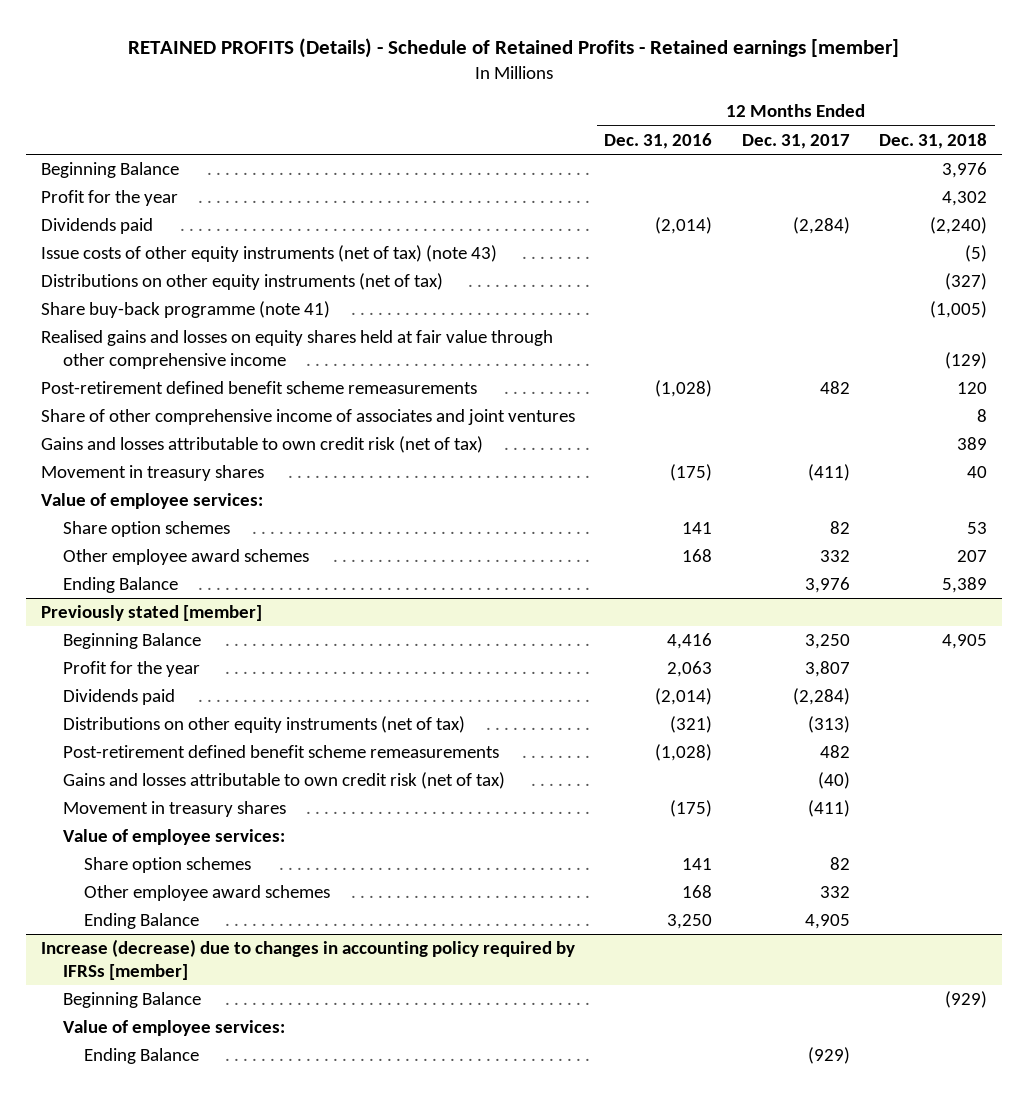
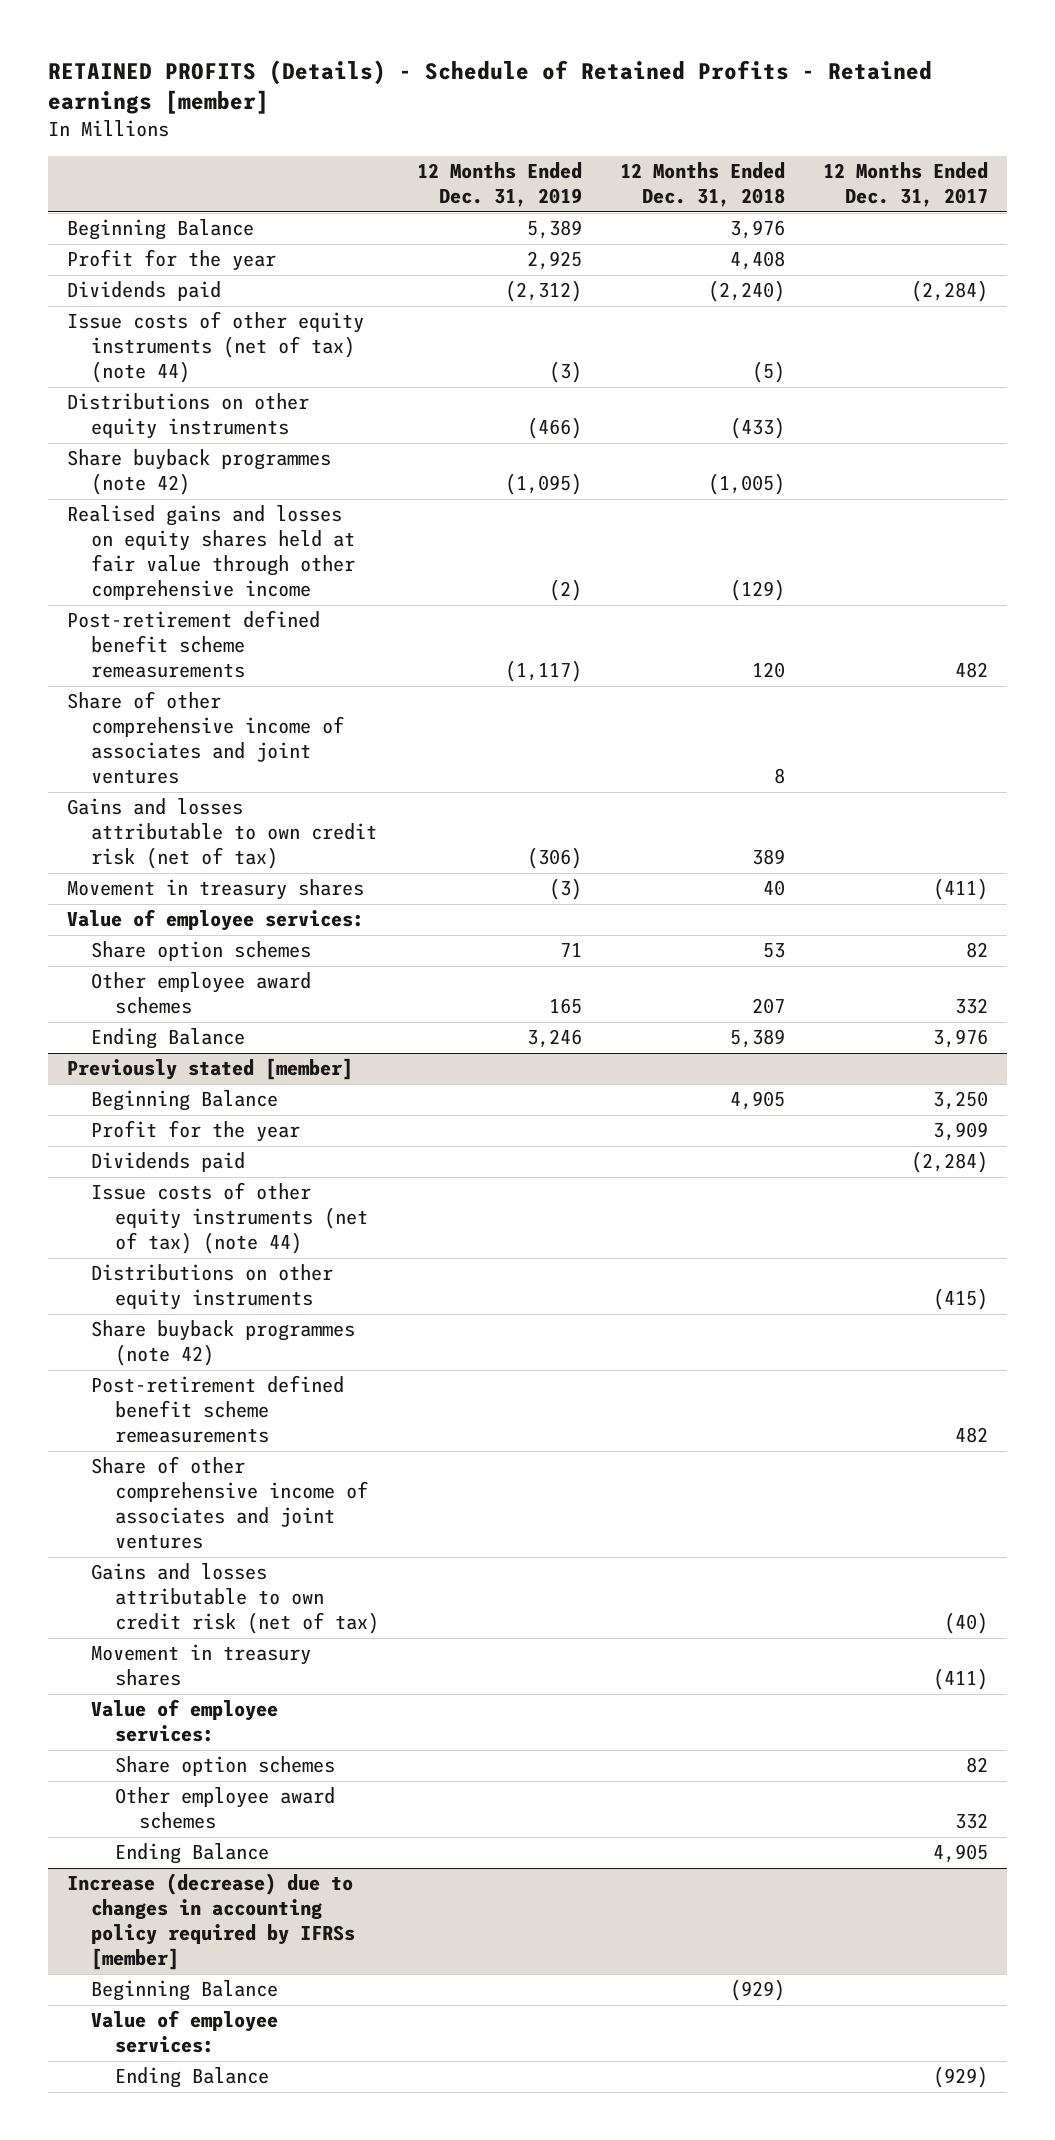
[604,132,713,149] Dec. 31, 2016 -> none
none -> [416,162,582,208] 12 Months Ended Dec. 31, 2019
[942,191,988,207] 4,302 -> [729,251,785,271] 4,408
[40,245,497,263] Issue costs of other equity instruments (net of tax) (note 43) -> [66,311,364,384] Issue costs of other equity instruments (net of tax) (note 44)
[40,273,443,291] Distributions on other equity instruments (net of tax) -> [66,393,309,440] Distributions on other equity instruments
[945,273,988,291] (327) -> [729,417,785,440] (433)
[40,301,330,319] Share buy-back programme (note 41) -> [66,449,331,496] Share buyback programmes (note 42)
[804,661,850,678] 3,807 -> [933,1122,989,1142] 3,909
none -> [90,1182,368,1255] Issue costs of other equity instruments (net of tax) (note 44)
[62,716,465,734] Distributions on other equity instruments (net of tax) -> [90,1264,333,1311] Distributions on other equity instruments
[807,716,850,734] (313) -> [933,1288,989,1311] (415)
none -> [90,1320,355,1367] Share buyback programmes (note 42)
none -> [90,1456,368,1550] Share of other comprehensive income of associates and joint ventures

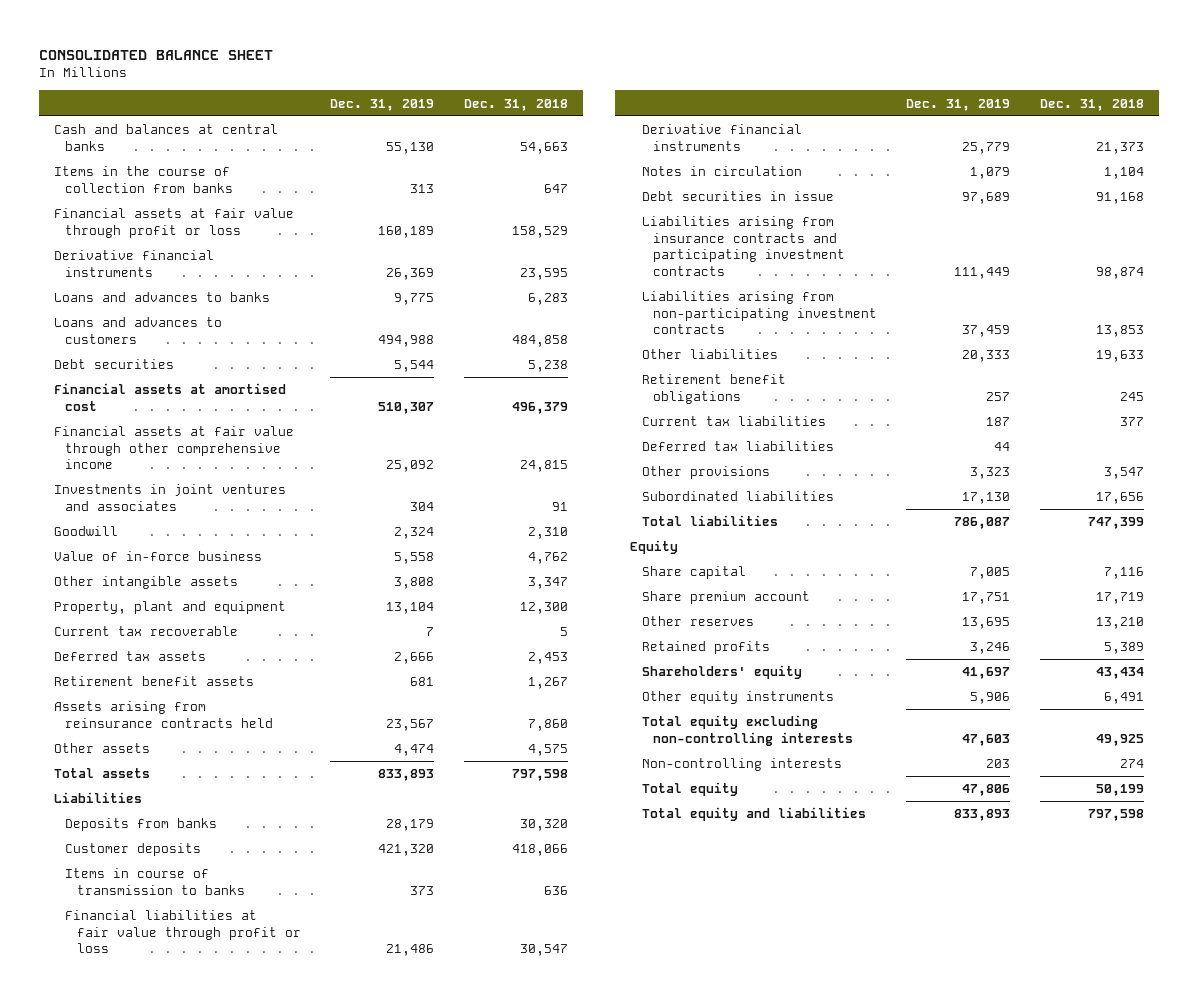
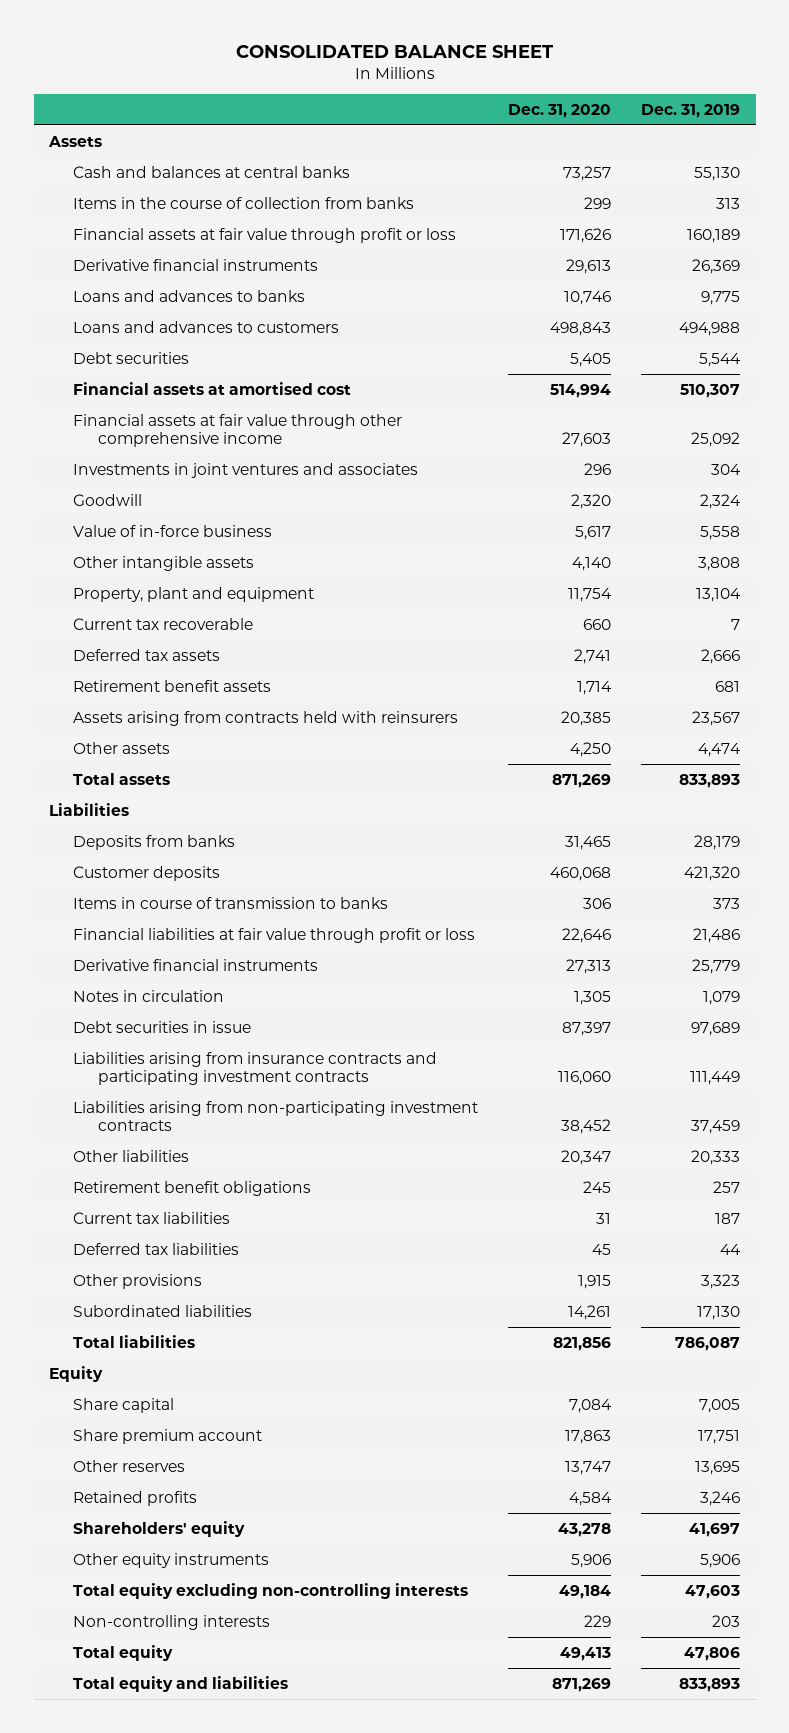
[463,98,568,111] Dec. 31, 2018 -> none
none -> [508,104,612,119] Dec. 31, 2020
none -> [47,135,102,147] Assets
[53,701,274,728] Assets arising from reinsurance contracts held -> [73,710,459,726] Assets arising from contracts held with reinsurers

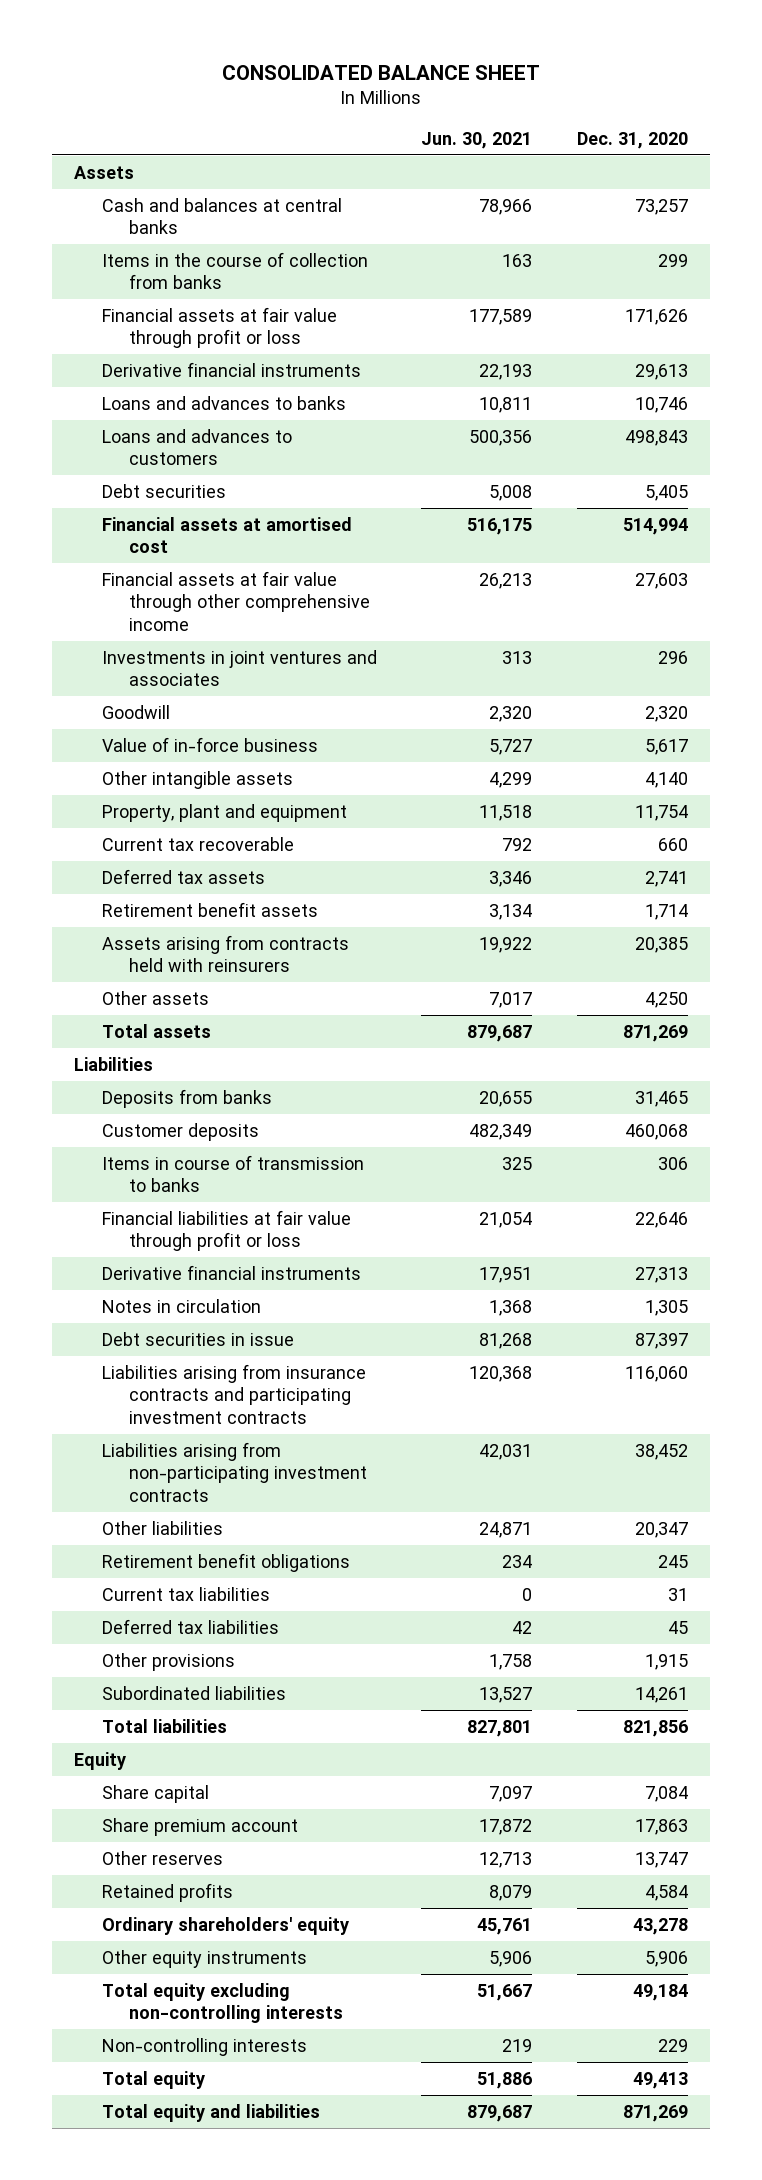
[641,104,741,119] Dec. 31, 2019 -> none
none -> [421,131,533,149] Jun. 30, 2021
[73,1520,246,1537] Shareholders' equity -> [101,1916,349,1935] Ordinary shareholders' equity

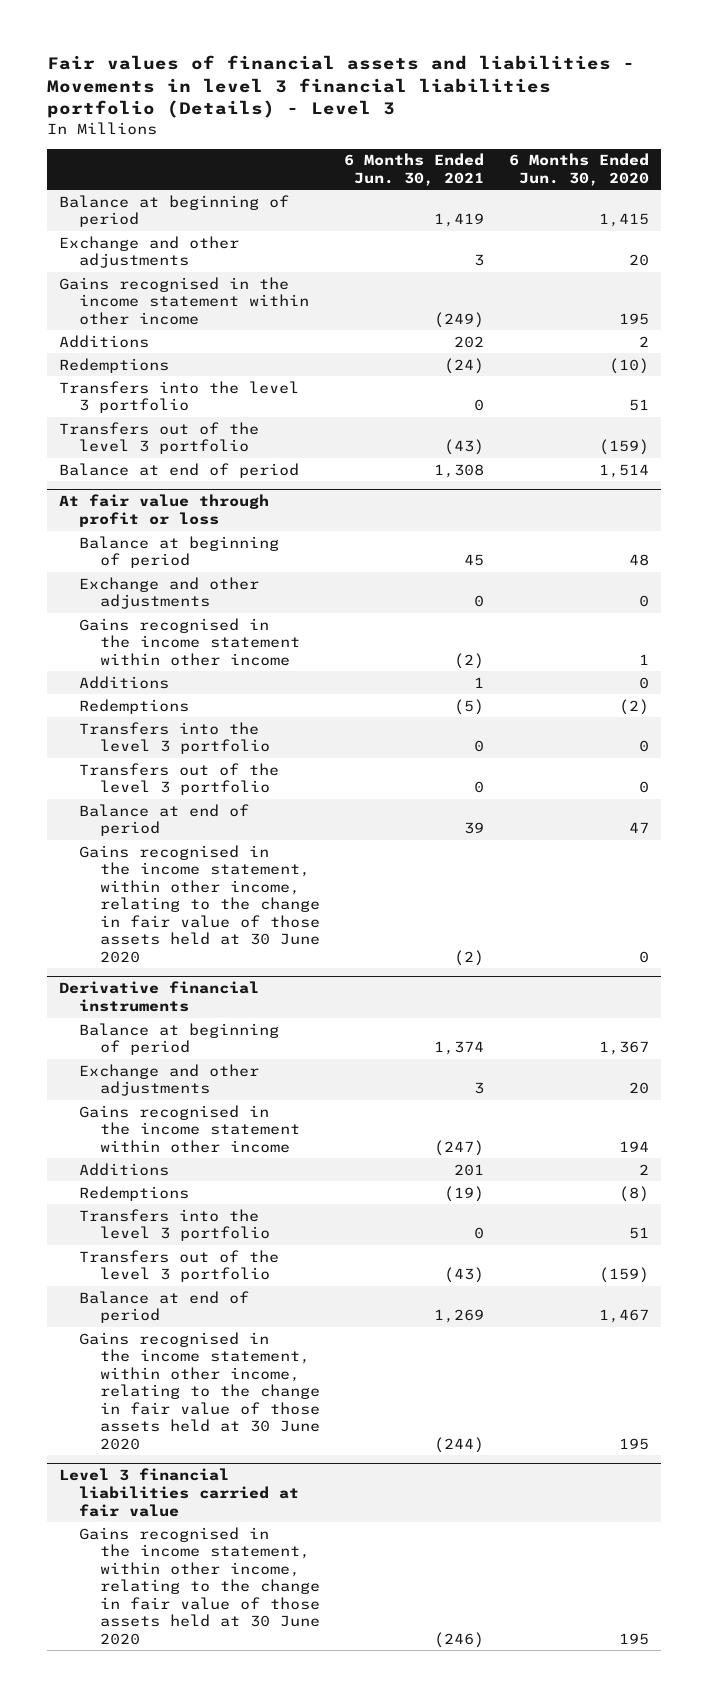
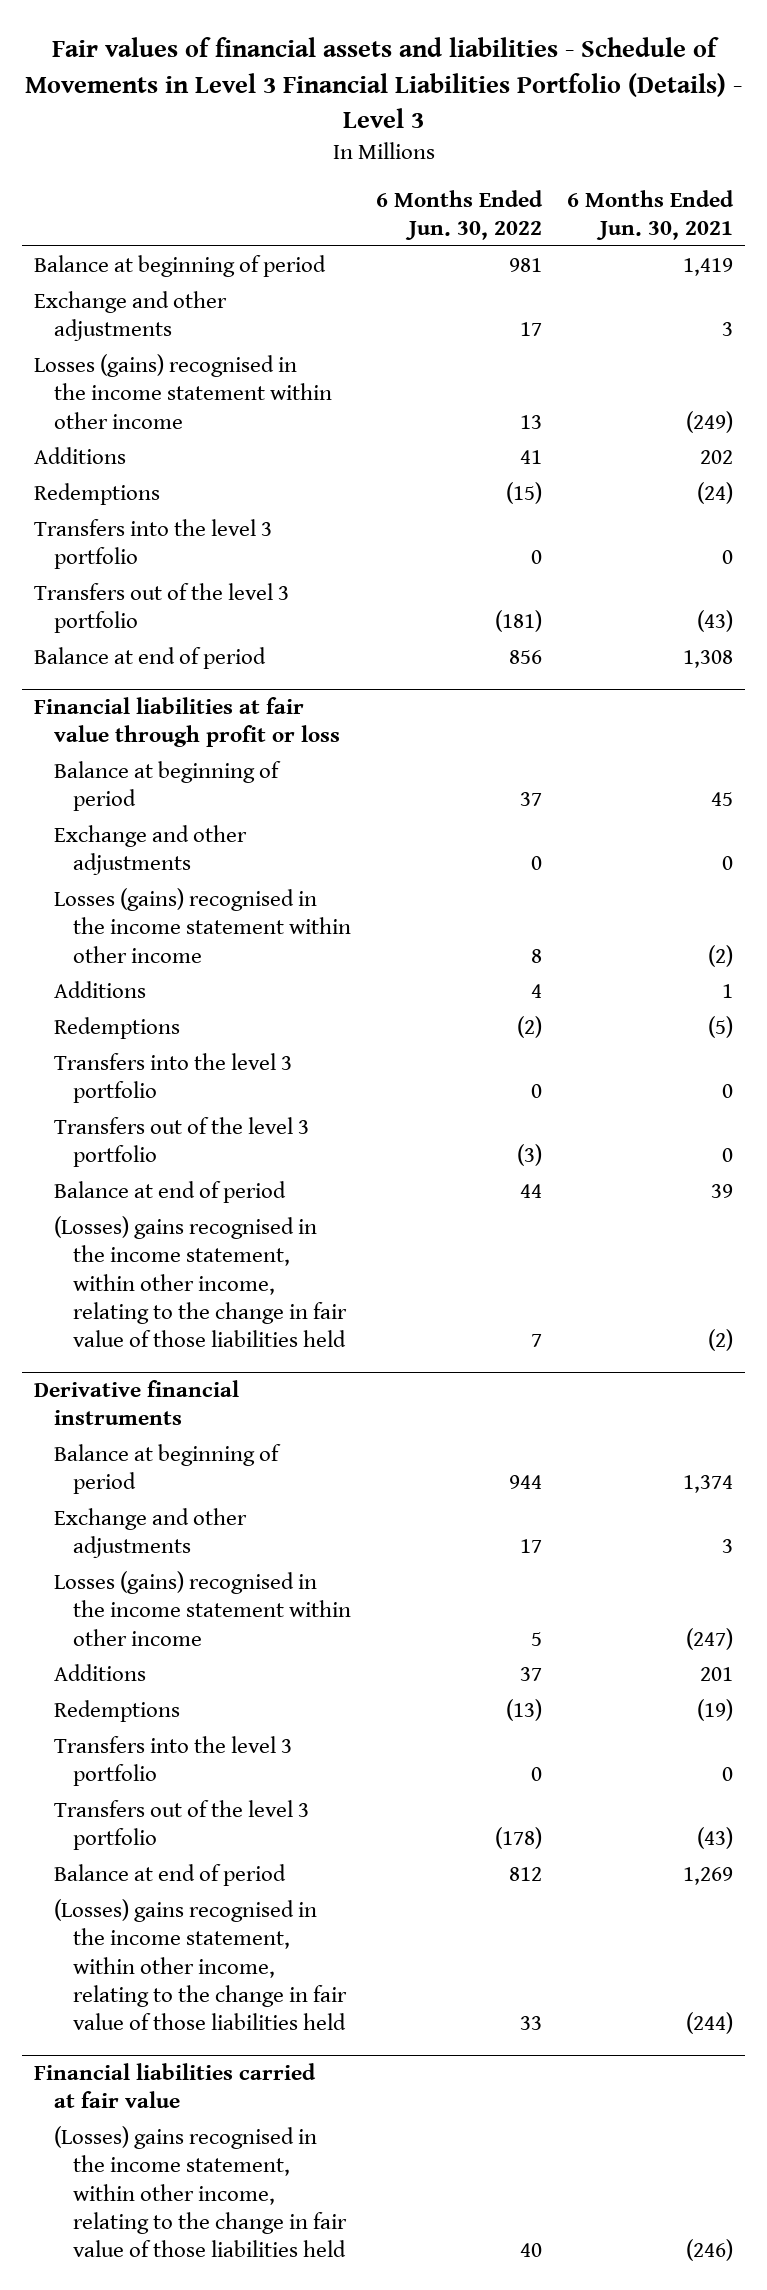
[46,55,635,119] Fair values of financial assets and liabilities - Movements in level 3 financial liabilities portfolio (Details) - Level 3 -> [24,37,742,129] Fair values of financial assets and liabilities - Schedule of Movements in Level 3 Financial Liabilities Portfolio (Details) - Level 3
[509,153,650,186] 6 Months Ended Jun. 30, 2020 -> none
none -> [375,189,543,240] 6 Months Ended Jun. 30, 2022
[58,276,310,325] Gains recognised in the income statement within other income -> [34,353,332,429] Losses (gains) recognised in the income statement within other income
[58,494,269,527] At fair value through profit or loss -> [34,697,340,748] Financial liabilities at fair value through profit or loss
[79,617,300,666] Gains recognised in the income statement within other income -> [53,887,352,963] Losses (gains) recognised in the income statement within other income
[79,844,320,963] Gains recognised in the income statement, within other income, relating to the change in fair value of those assets held at 30 June 2020 -> [53,1215,348,1348] (Losses) gains recognised in the income statement, within other income, relating to the change in fair value of those liabilities held
[79,1104,300,1153] Gains recognised in the income statement within other income -> [53,1570,352,1646] Losses (gains) recognised in the income statement within other income
[79,1331,320,1450] Gains recognised in the income statement, within other income, relating to the change in fair value of those assets held at 30 June 2020 -> [53,1898,348,2031] (Losses) gains recognised in the income statement, within other income, relating to the change in fair value of those liabilities held
[58,1468,300,1517] Level 3 financial liabilities carried at fair value -> [34,2063,317,2109] Financial liabilities carried at fair value
[79,1526,320,1645] Gains recognised in the income statement, within other income, relating to the change in fair value of those assets held at 30 June 2020 -> [53,2125,348,2258] (Losses) gains recognised in the income statement, within other income, relating to the change in fair value of those liabilities held

